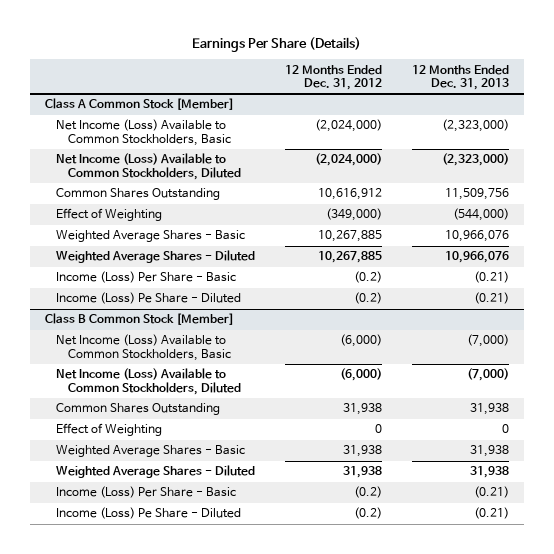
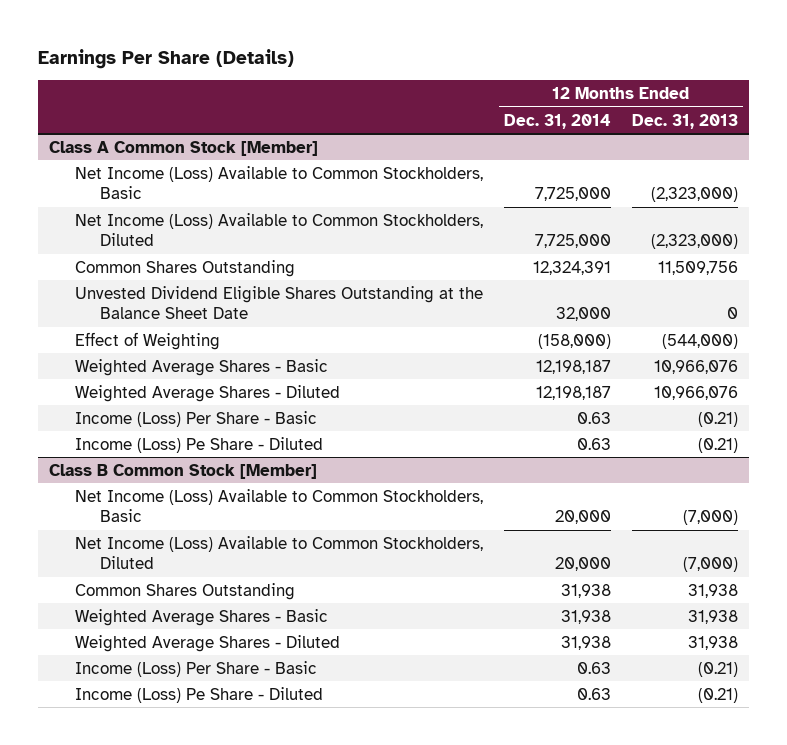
[284,64,382,91] 12 Months Ended Dec. 31, 2012 -> none
none -> [503,113,611,129] Dec. 31, 2014
none -> [74,285,483,320] Unvested Dividend Eligible Shares Outstanding at the Balance Sheet Date
[56,423,163,437] Effect of Weighting -> none

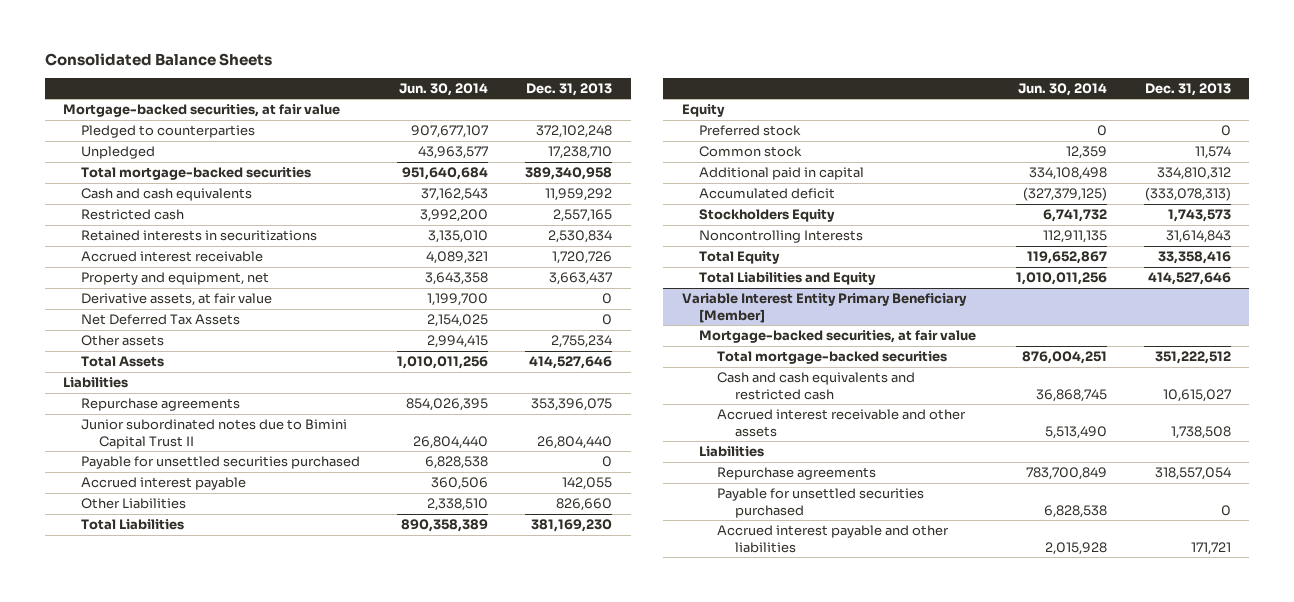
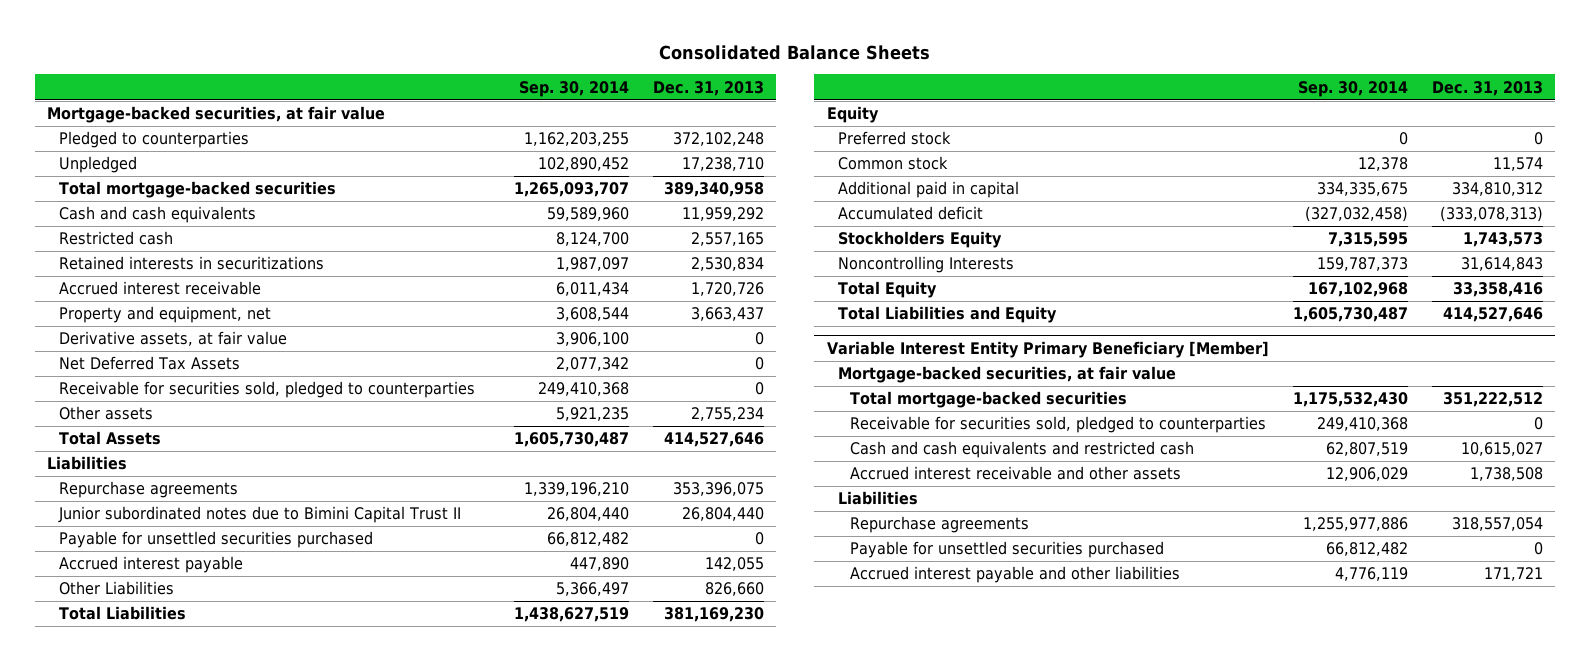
[399,82,489,96] Jun. 30, 2014 -> none
none -> [518,80,629,97] Sep. 30, 2014
none -> [59,381,476,399] Receivable for securities sold, pledged to counterparties
none -> [850,416,1267,434] Receivable for securities sold, pledged to counterparties

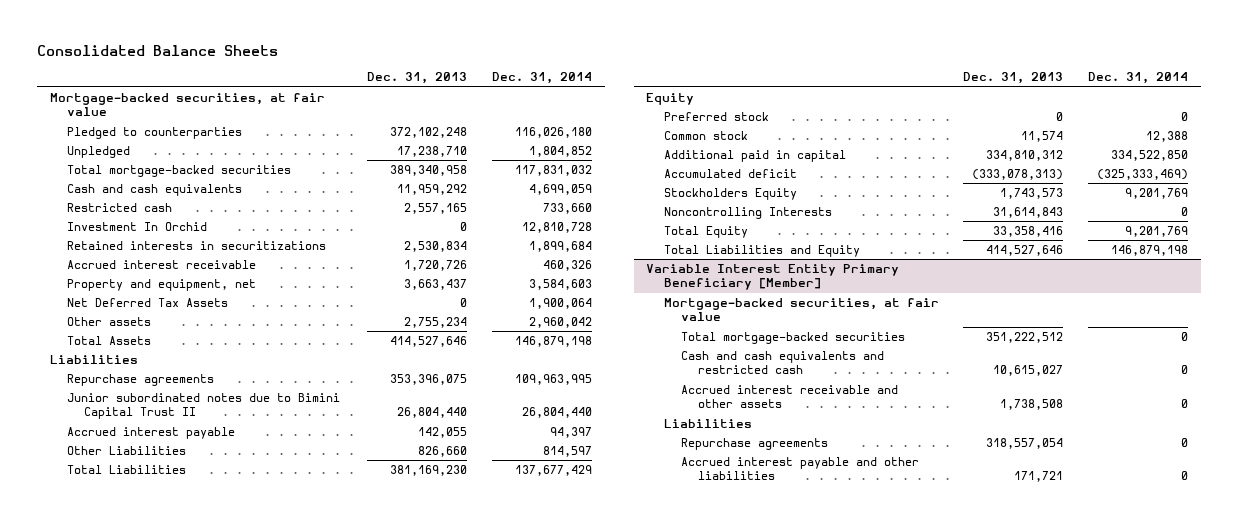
[518,80,629,97] Sep. 30, 2014 -> none
none -> [492,72,593,85] Dec. 31, 2014
none -> [67,222,208,232] Investment In Orchid
[59,331,288,347] Derivative assets, at fair value -> none
[59,381,476,399] Receivable for securities sold, pledged to counterparties -> none
[59,531,374,549] Payable for unsettled securities purchased -> none
[850,416,1267,434] Receivable for securities sold, pledged to counterparties -> none
[850,541,1165,559] Payable for unsettled securities purchased -> none

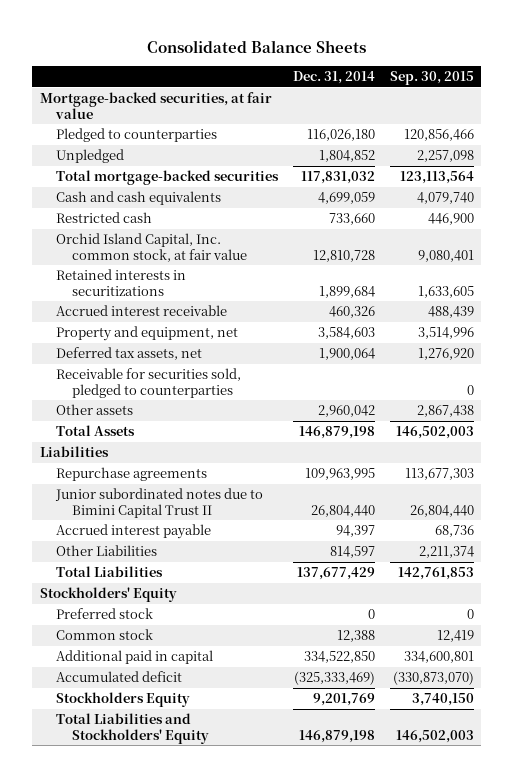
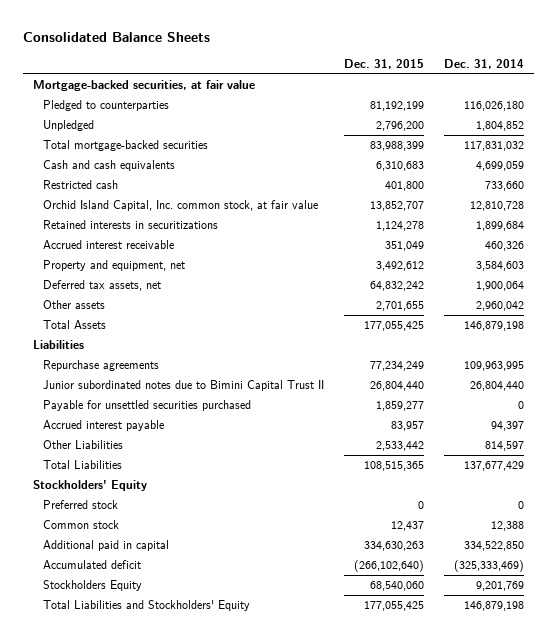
[389,71,474,86] Sep. 30, 2015 -> none
none -> [344,59,425,70] Dec. 31, 2015
[56,368,242,398] Receivable for securities sold, pledged to counterparties -> none
none -> [42,400,251,412] Payable for unsettled securities purchased

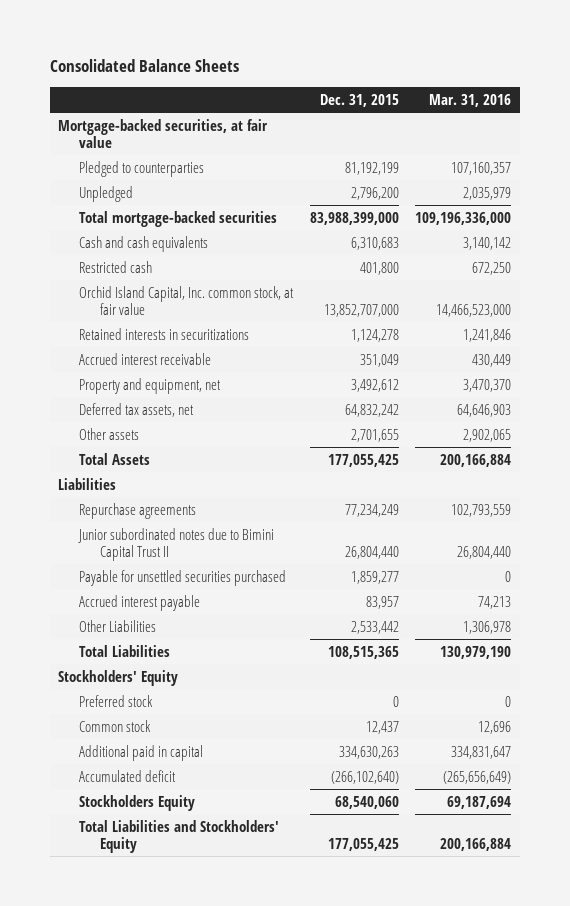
[444,59,525,70] Dec. 31, 2014 -> none
none -> [429,93,512,107] Mar. 31, 2016
[370,141,425,152] 83,988,399 -> [309,211,399,225] 83,988,399,000
[370,201,425,212] 13,852,707 -> [323,303,399,317] 13,852,707,000

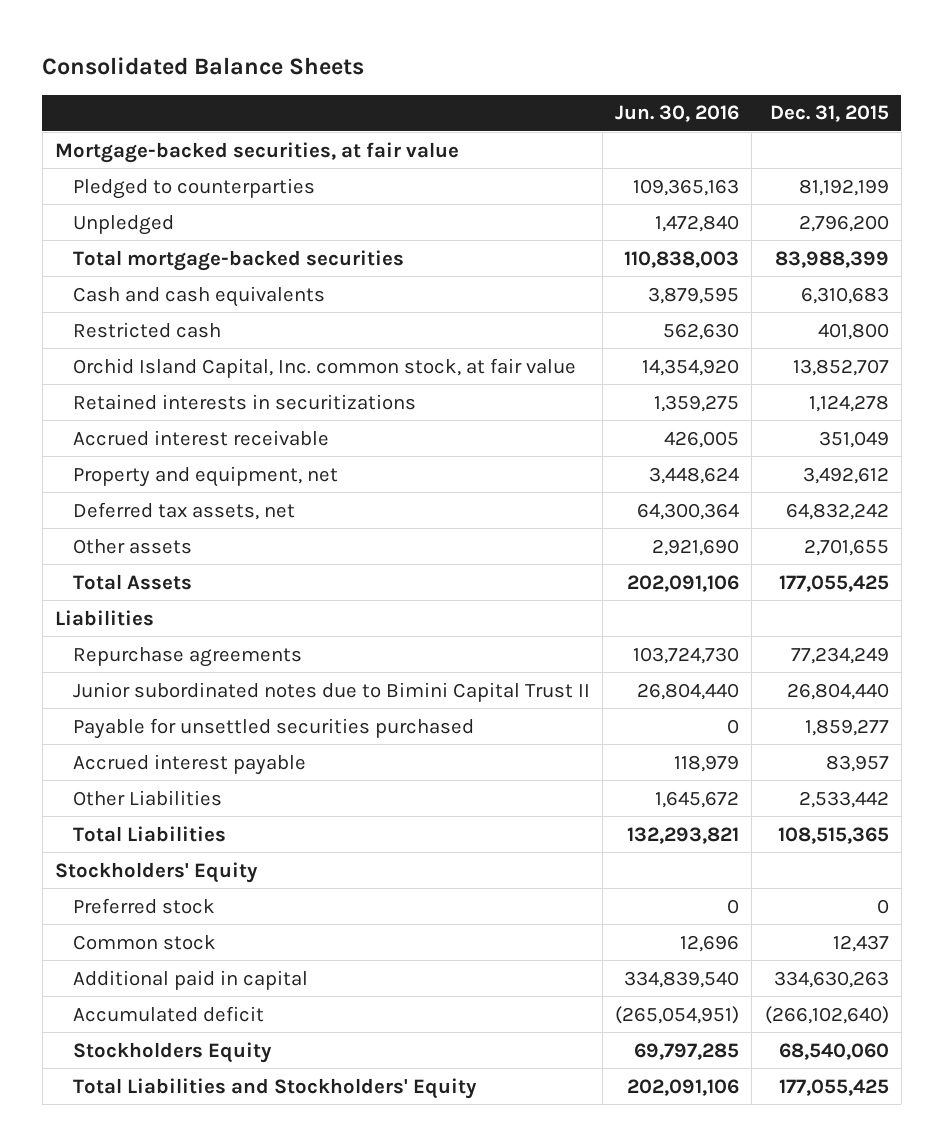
[429,93,512,107] Mar. 31, 2016 -> none
none -> [615,105,740,123] Jun. 30, 2016
[309,211,399,225] 83,988,399,000 -> [774,250,889,268] 83,988,399
[323,303,399,317] 13,852,707,000 -> [792,358,889,376] 13,852,707

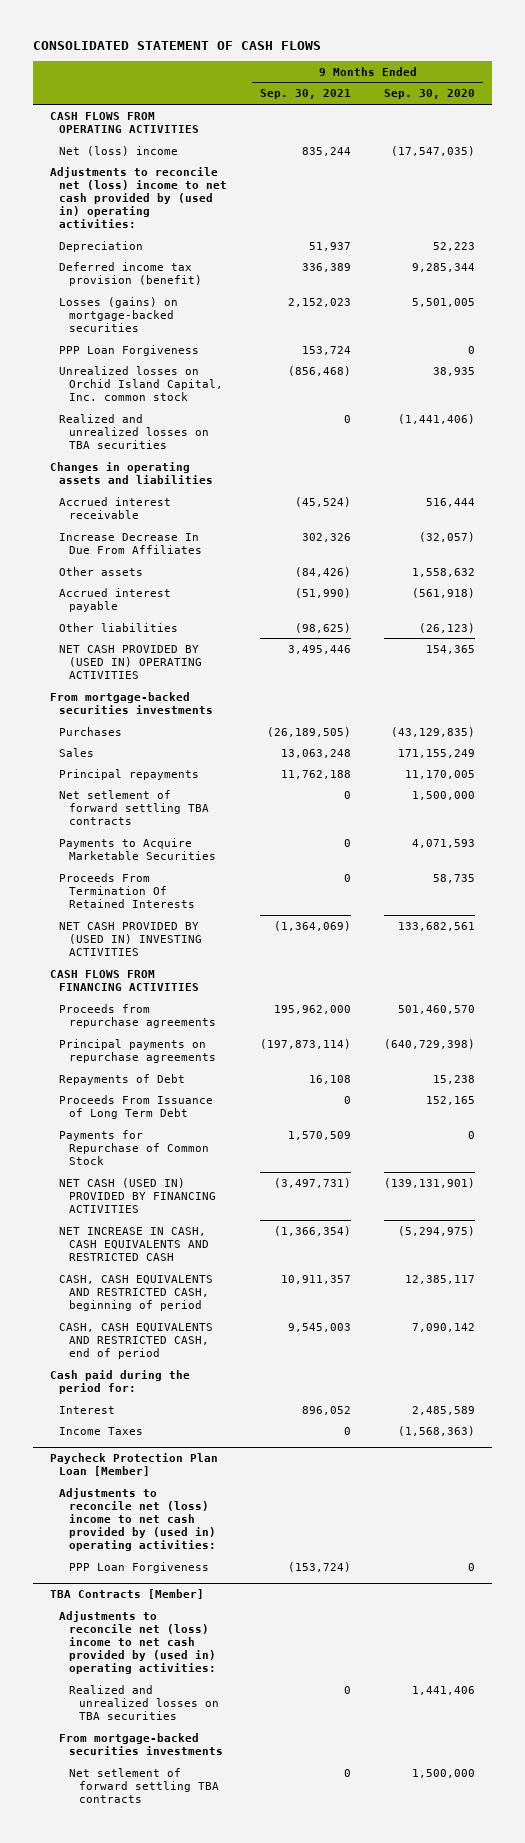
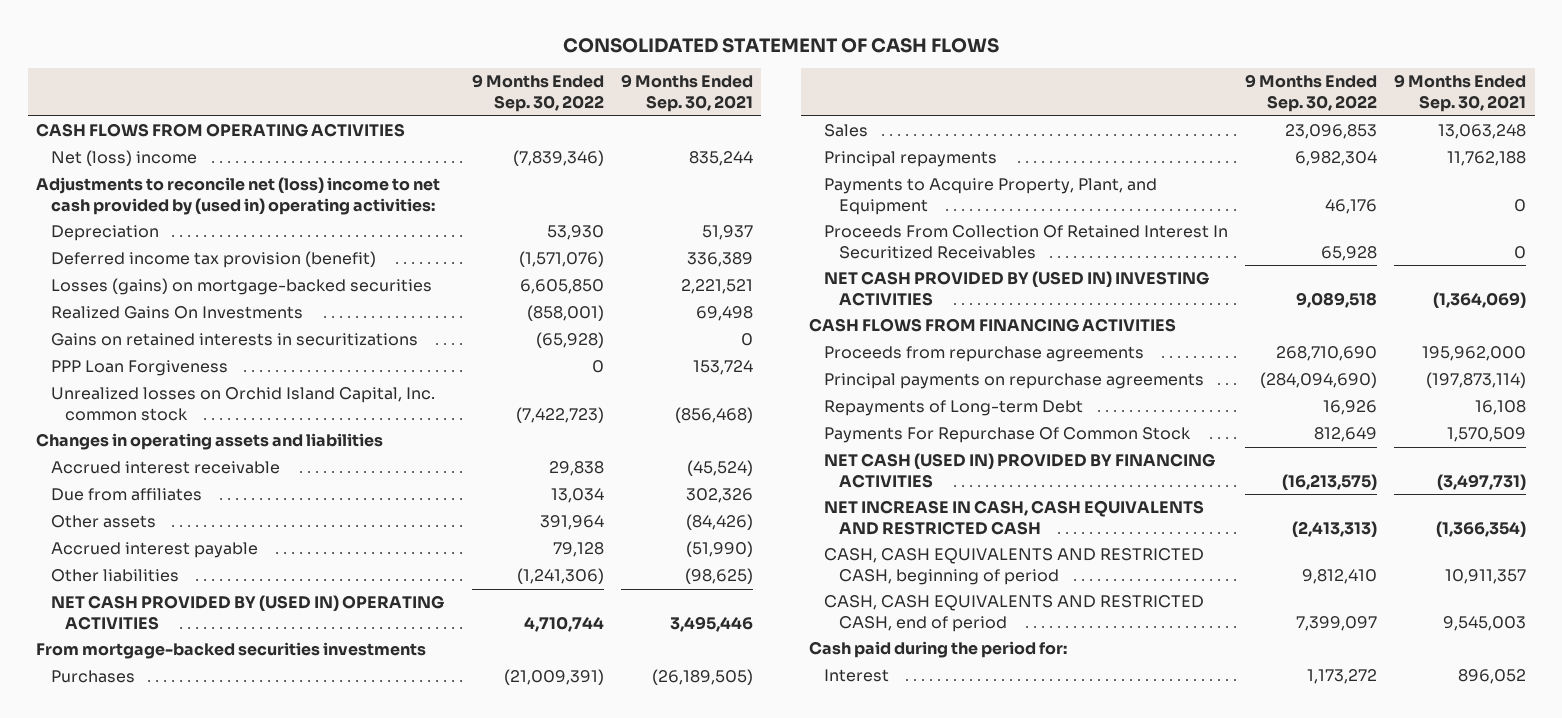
[384,89,476,100] Sep. 30, 2020 -> none
none -> [471,74,604,112] 9 Months Ended Sep. 30, 2022
[288,297,352,307] 2,152,023 -> [680,279,753,295] 2,221,521
none -> [50,306,303,320] Realized Gains On Investments
none -> [50,333,418,347] Gains on retained interests in securitizations
[59,413,210,449] Realized and unrealized losses on TBA securities -> none
[59,532,203,554] Increase Decrease In Due From Affiliates -> [50,488,202,502] Due from affiliates
[59,789,210,825] Net setlement of forward settling TBA contracts -> none
[59,837,217,860] Payments to Acquire Marketable Securities -> none
none -> [824,178,1158,215] Payments to Acquire Property, Plant, and Equipment
[59,872,196,908] Proceeds From Termination Of Retained Interests -> [824,225,1229,259] Proceeds From Collection Of Retained Interest In Securitized Receivables
[59,1094,214,1119] Proceeds From Issuance of Long Term Debt -> none
[59,1073,186,1085] Repayments of Debt -> [824,400,1084,417] Repayments of Long-term Debt
[59,1129,210,1165] Payments for Repurchase of Common Stock -> [824,427,1192,444] Payments For Repurchase Of Common Stock
[59,1426,144,1435] Income Taxes -> none
[49,1453,218,1477] Paycheck Protection Plan Loan [Member] -> none
[59,1487,217,1551] Adjustments to reconcile net (loss) income to net cash provided by (used in) operating activities: -> none
[69,1561,210,1573] PPP Loan Forgiveness -> none
[49,1589,204,1600] TBA Contracts [Member] -> none
[59,1610,217,1674] Adjustments to reconcile net (loss) income to net cash provided by (used in) operating activities: -> none
[69,1684,220,1720] Realized and unrealized losses on TBA securities -> none
[59,1732,224,1755] From mortgage-backed securities investments -> none
[69,1767,220,1803] Net setlement of forward settling TBA contracts -> none

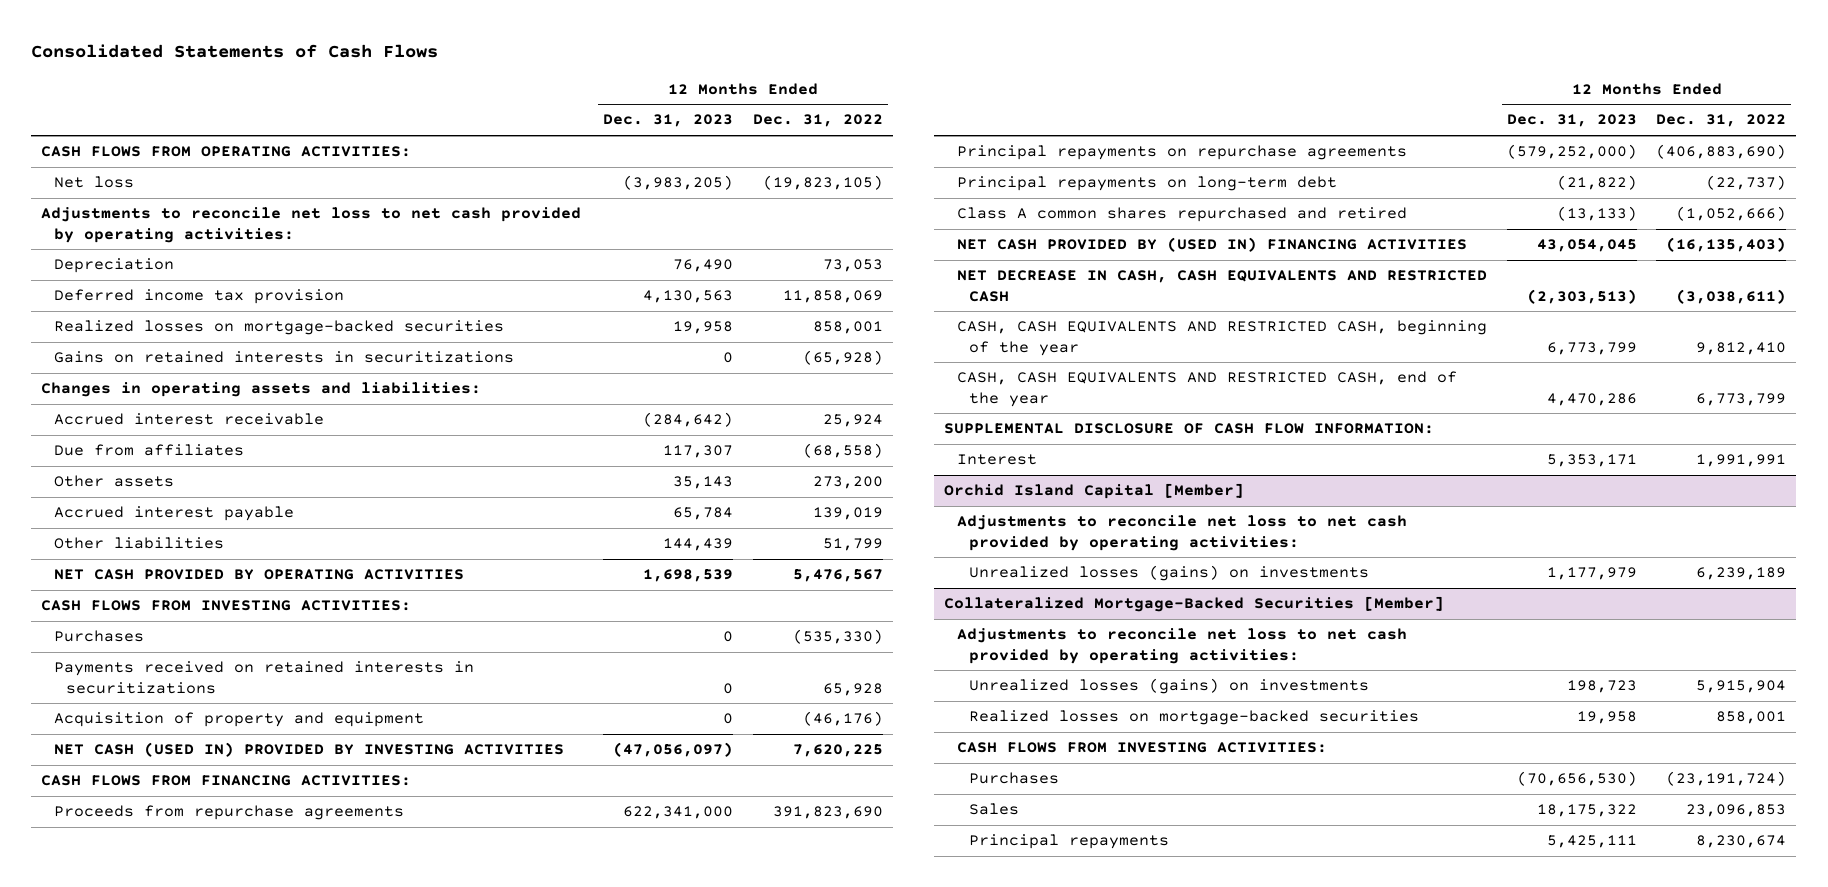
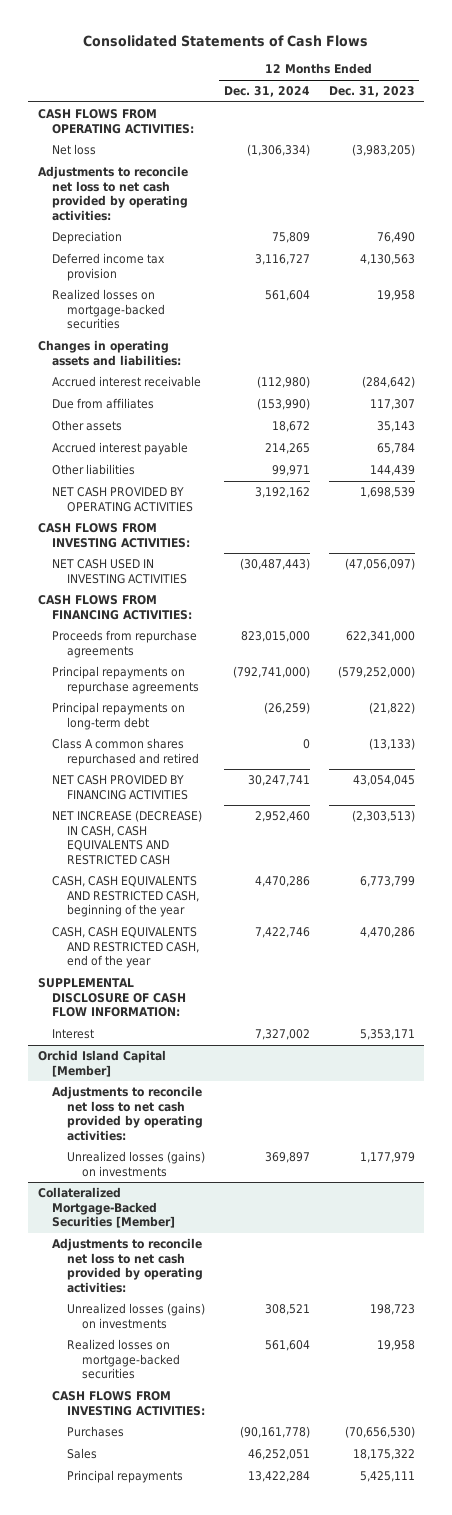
[753,114,884,128] Dec. 31, 2022 -> none
none -> [223,86,310,98] Dec. 31, 2024
[53,351,514,364] Gains on retained interests in securitizations -> none
[53,630,144,643] Purchases -> none
[53,661,474,694] Payments received on retained interests in securitizations -> none
[53,712,424,728] Acquisition of property and equipment -> none
[53,742,564,758] NET CASH (USED IN) PROVIDED BY INVESTING ACTIVITIES -> [52,559,187,584] NET CASH USED IN INVESTING ACTIVITIES
[956,237,1467,253] NET CASH PROVIDED BY (USED IN) FINANCING ACTIVITIES -> [52,775,188,800] NET CASH PROVIDED BY FINANCING ACTIVITIES
[956,270,1487,302] NET DECREASE IN CASH, CASH EQUIVALENTS AND RESTRICTED CASH -> [52,810,203,865] NET INCREASE (DECREASE) IN CASH, CASH EQUIVALENTS AND RESTRICTED CASH

